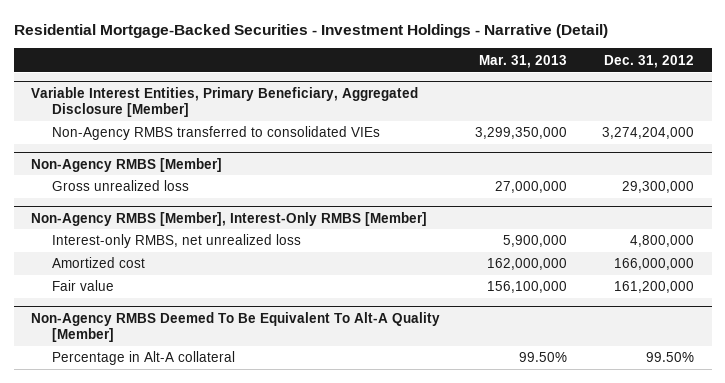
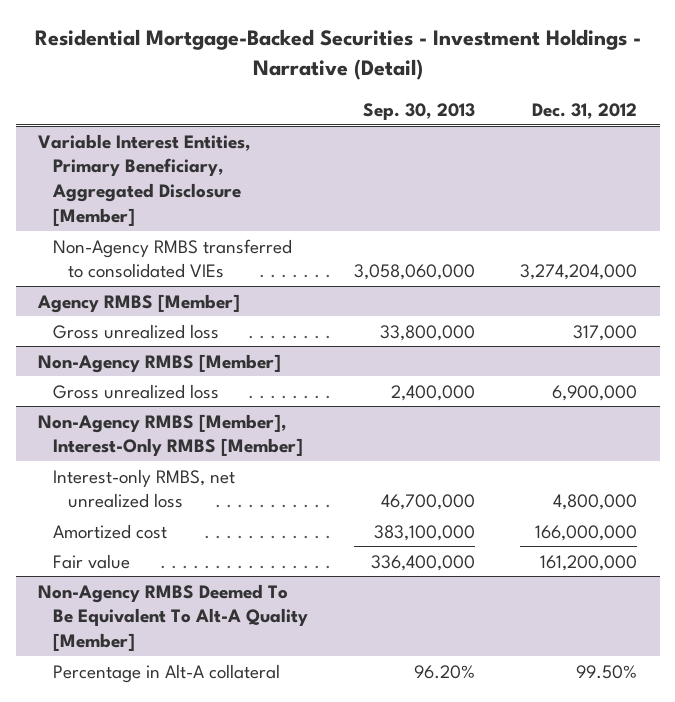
[479,54,568,68] Mar. 31, 2013 -> none
none -> [362,102,475,120] Sep. 30, 2013
none -> [37,293,241,313] Agency RMBS [Member]
none -> [53,323,220,339] Gross unrealized loss
[622,181,695,194] 29,300,000 -> [552,384,638,401] 6,900,000

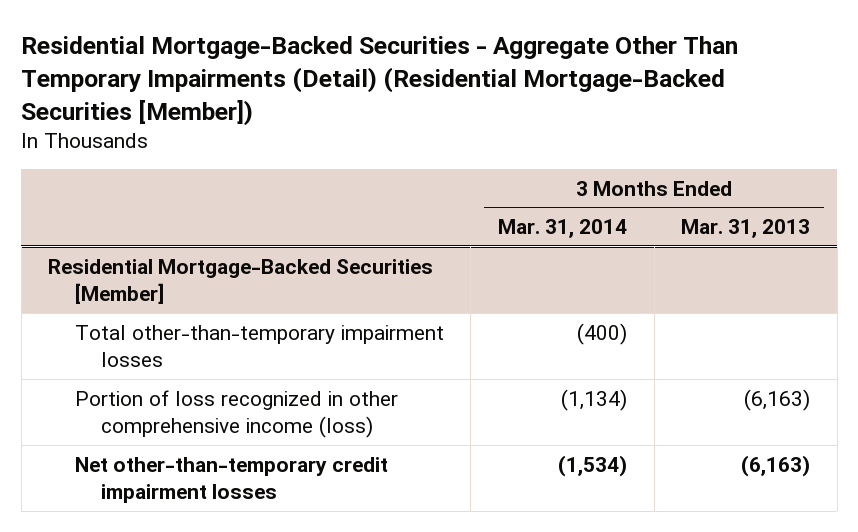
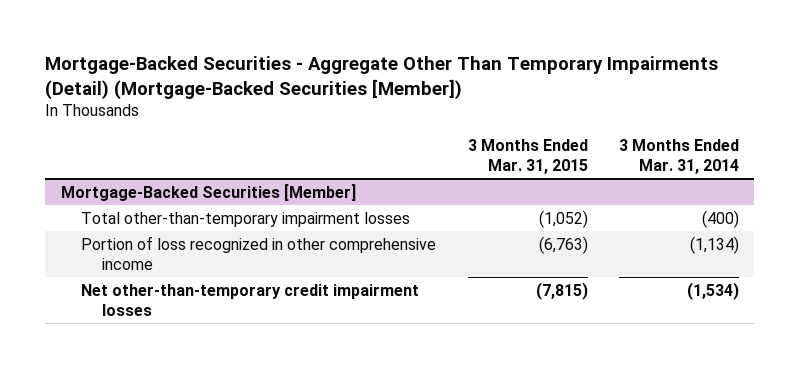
[21,36,739,126] Residential Mortgage-Backed Securities - Aggregate Other Than Temporary Impairments (Detail) (Residential Mortgage-Backed Securities [Member]) -> [44,55,718,100] Mortgage-Backed Securities - Aggregate Other Than Temporary Impairments (Detail) (Mortgage-Backed Securities [Member])
[681,219,811,239] Mar. 31, 2013 -> none
none -> [467,138,588,175] 3 Months Ended Mar. 31, 2015
[48,258,434,304] Residential Mortgage-Backed Securities [Member] -> [60,183,356,201] Mortgage-Backed Securities [Member]
[74,389,398,438] Portion of loss recognized in other comprehensive income (loss) -> [81,235,437,270] Portion of loss recognized in other comprehensive income

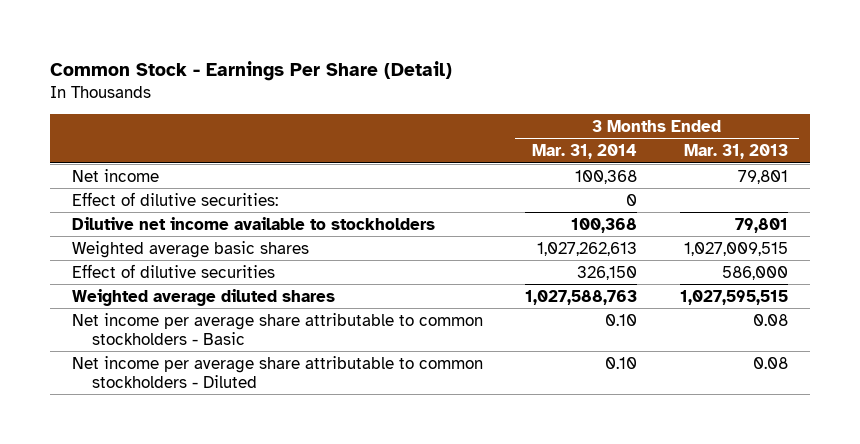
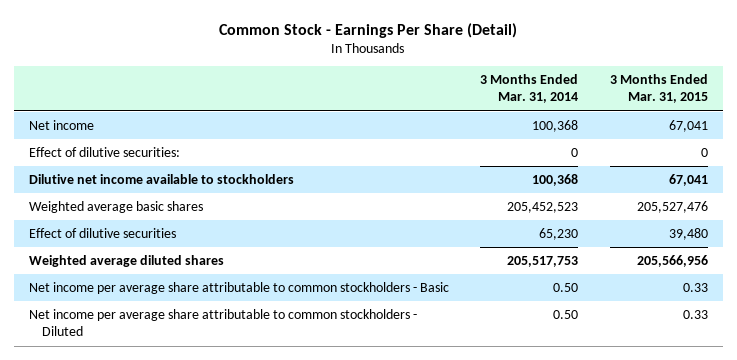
[684,143,789,159] Mar. 31, 2013 -> none
none -> [609,74,708,104] 3 Months Ended Mar. 31, 2015
[537,241,638,256] 1,027,262,613 -> [507,202,579,214] 205,452,523
[577,265,638,280] 326,150 -> [539,228,579,241] 65,230
[525,289,638,305] 1,027,588,763 -> [507,256,579,268] 205,517,753
[605,313,638,326] 0.10 -> [553,283,579,293] 0.50
[605,356,638,369] 0.10 -> [553,310,579,320] 0.50

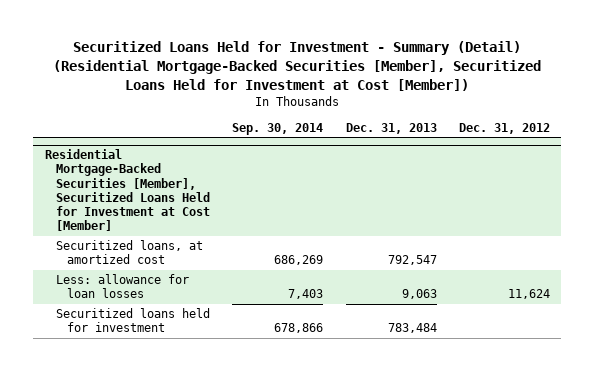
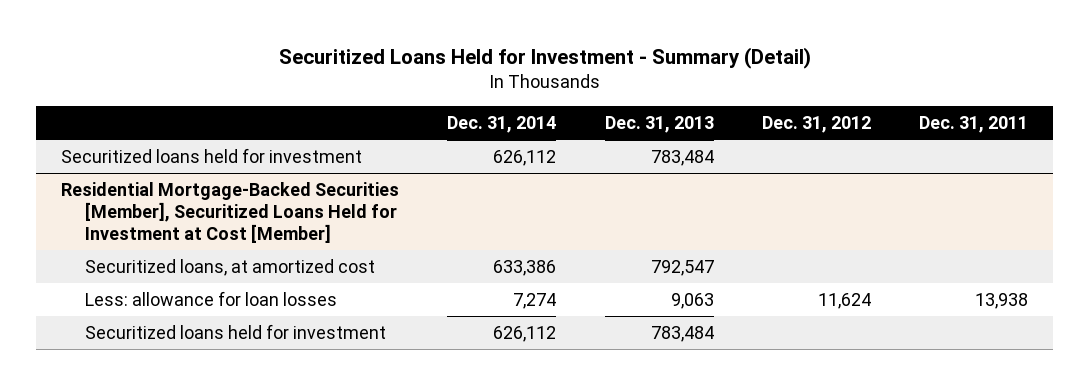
[53,41,542,91] Securitized Loans Held for Investment - Summary (Detail) (Residential Mortgage-Backed Securities [Member], Securitized Loans Held for Investment at Cost [Member]) -> [278,47,811,70] Securitized Loans Held for Investment - Summary (Detail)
[232,123,324,136] Sep. 30, 2014 -> none
none -> [447,116,557,134] Dec. 31, 2014
none -> [919,116,1029,134] Dec. 31, 2011
none -> [60,147,362,163] Securitized loans held for investment

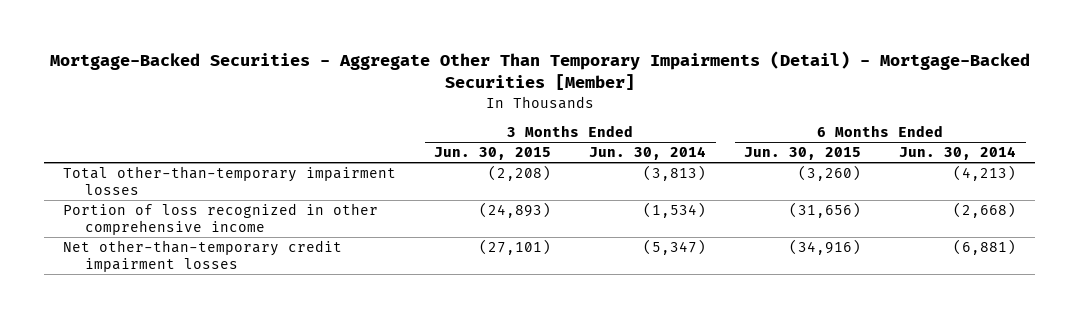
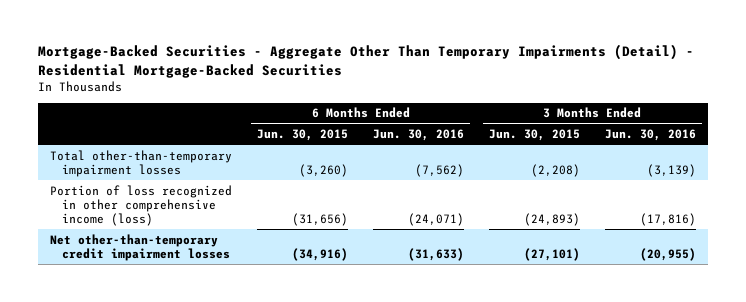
[49,51,1030,91] Mortgage-Backed Securities - Aggregate Other Than Temporary Impairments (Detail) - Mortgage-Backed Securities [Member] -> [37,44,694,78] Mortgage-Backed Securities - Aggregate Other Than Temporary Impairments (Detail) - Residential Mortgage-Backed Securities
[589,146,707,161] Jun. 30, 2014 -> none
[899,146,1017,161] Jun. 30, 2014 -> none
none -> [373,128,465,141] Jun. 30, 2016
none -> [604,128,696,141] Jun. 30, 2016
[63,203,379,235] Portion of loss recognized in other comprehensive income -> [50,184,233,226] Portion of loss recognized in other comprehensive income (loss)

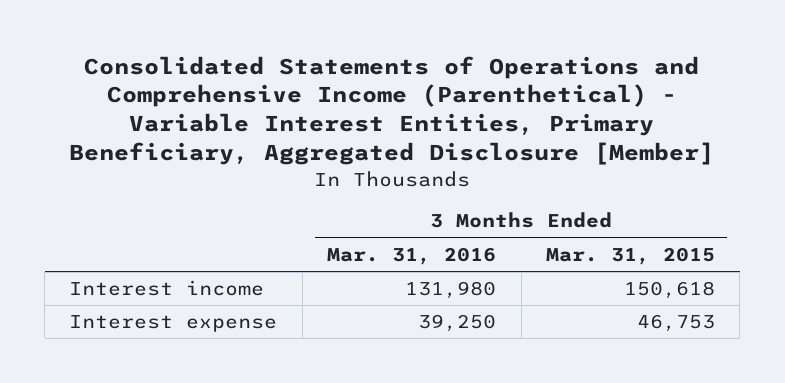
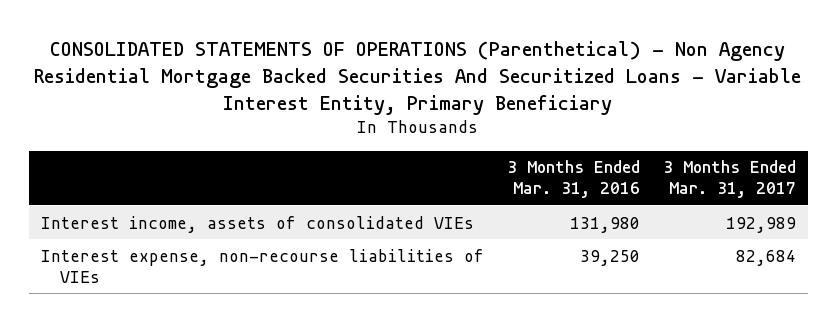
[69,55,715,166] Consolidated Statements of Operations and Comprehensive Income (Parenthetical) - Variable Interest Entities, Primary Beneficiary, Aggregated Disclosure [Member] -> [34,40,802,115] CONSOLIDATED STATEMENTS OF OPERATIONS (Parenthetical) - Non Agency Residential Mortgage Backed Securities And Securitized Loans - Variable Interest Entity, Primary Beneficiary
[546,246,716,265] Mar. 31, 2015 -> none
none -> [663,160,797,199] 3 Months Ended Mar. 31, 2017
[69,280,265,297] Interest income -> [40,215,474,233] Interest income, assets of consolidated VIEs
[69,315,278,333] Interest expense -> [40,248,484,283] Interest expense, non-recourse liabilities of VIEs

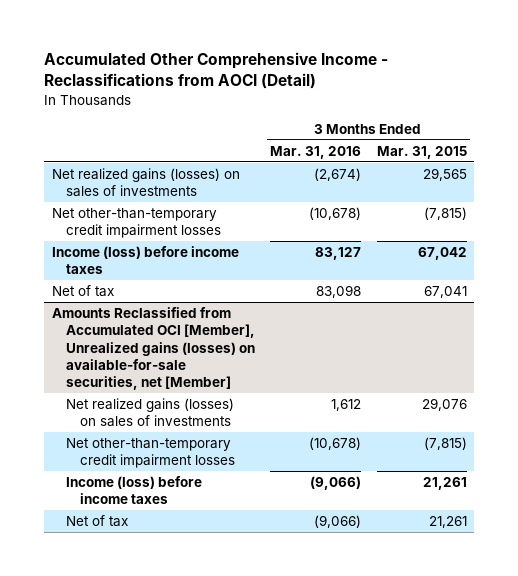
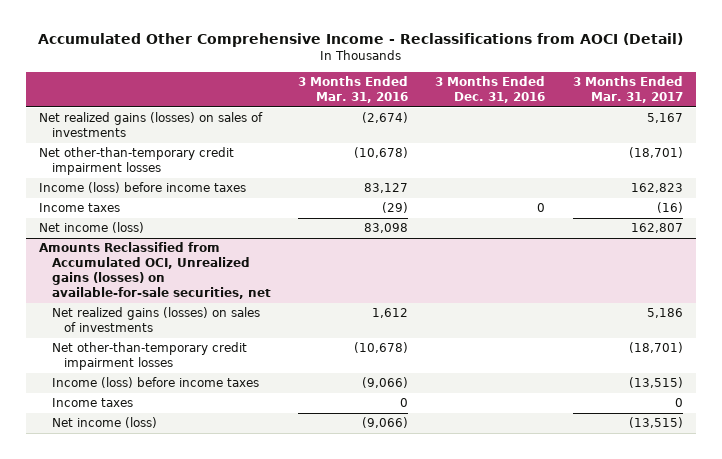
[376,145,467,159] Mar. 31, 2015 -> none
none -> [435,76,546,104] 3 Months Ended Dec. 31, 2016
none -> [572,76,683,104] 3 Months Ended Mar. 31, 2017
none -> [39,203,121,213] Income taxes
[51,284,114,297] Net of tax -> [39,222,145,234] Net income (loss)
[51,306,256,391] Amounts Reclassified from Accumulated OCI [Member], Unrealized gains (losses) on available-for-sale securities, net [Member] -> [39,242,271,300] Amounts Reclassified from Accumulated OCI, Unrealized gains (losses) on available-for-sale securities, net
none -> [51,398,133,408] Income taxes
[66,514,129,527] Net of tax -> [51,417,157,429] Net income (loss)

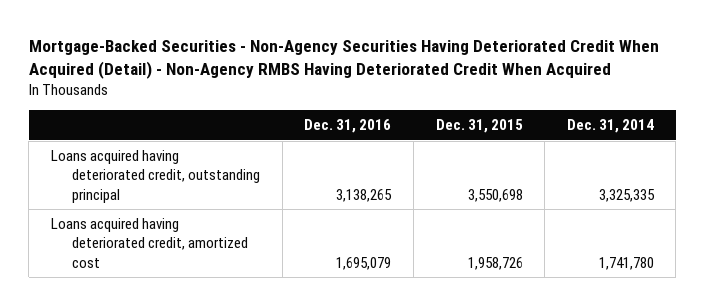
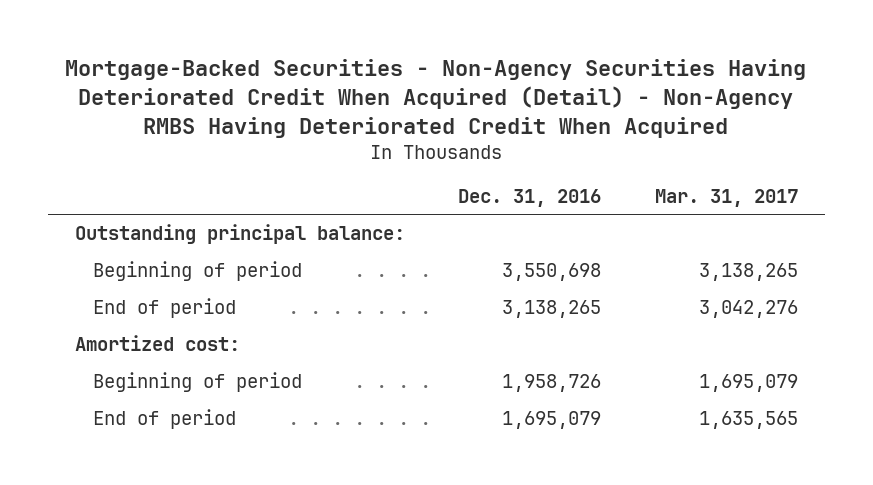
[435,119,523,134] Dec. 31, 2015 -> none
[566,119,654,134] Dec. 31, 2014 -> none
none -> [655,188,799,207] Mar. 31, 2017
none -> [74,224,405,245] Outstanding principal balance:
none -> [93,261,303,282] Beginning of period
[50,149,261,203] Loans acquired having deteriorated credit, outstanding principal -> [93,298,237,319] End of period
none -> [74,335,240,352] Amortized cost:
none -> [93,372,303,393] Beginning of period
[50,217,249,268] Loans acquired having deteriorated credit, amortized cost -> [93,409,237,430] End of period

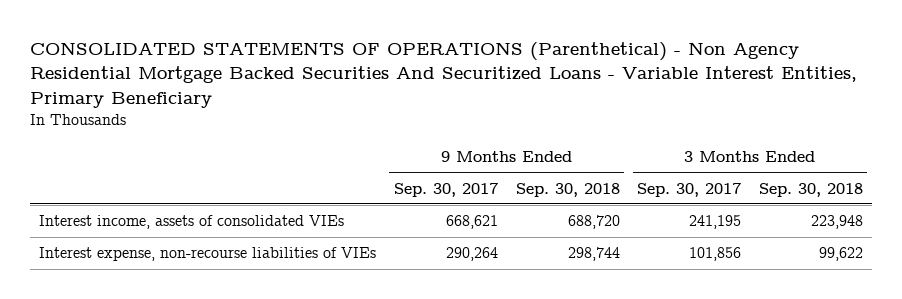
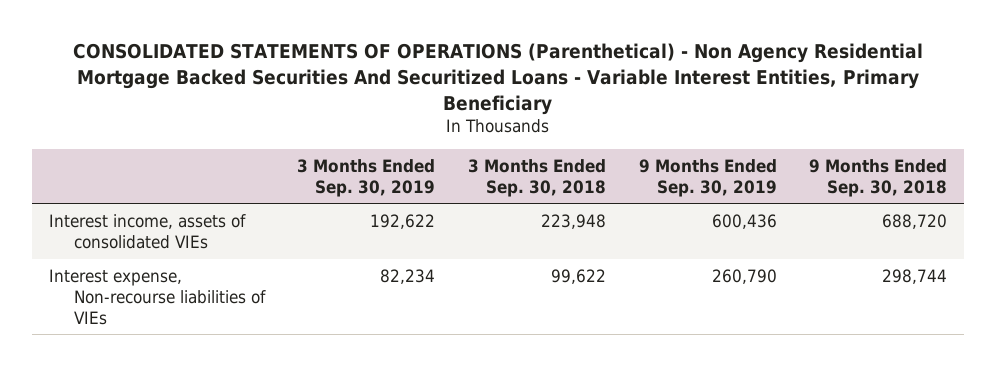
[393,182,498,197] Sep. 30, 2017 -> none
[637,182,742,197] Sep. 30, 2017 -> none
none -> [297,158,436,197] 3 Months Ended Sep. 30, 2019
none -> [638,158,777,197] 9 Months Ended Sep. 30, 2019
[39,247,377,262] Interest expense, non-recourse liabilities of VIEs -> [48,268,266,325] Interest expense, Non-recourse liabilities of VIEs

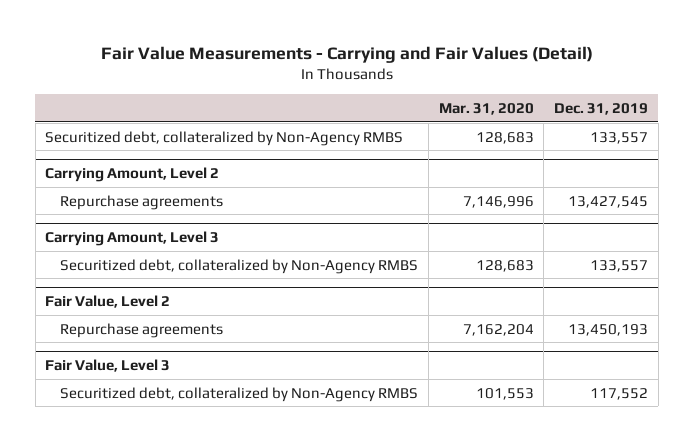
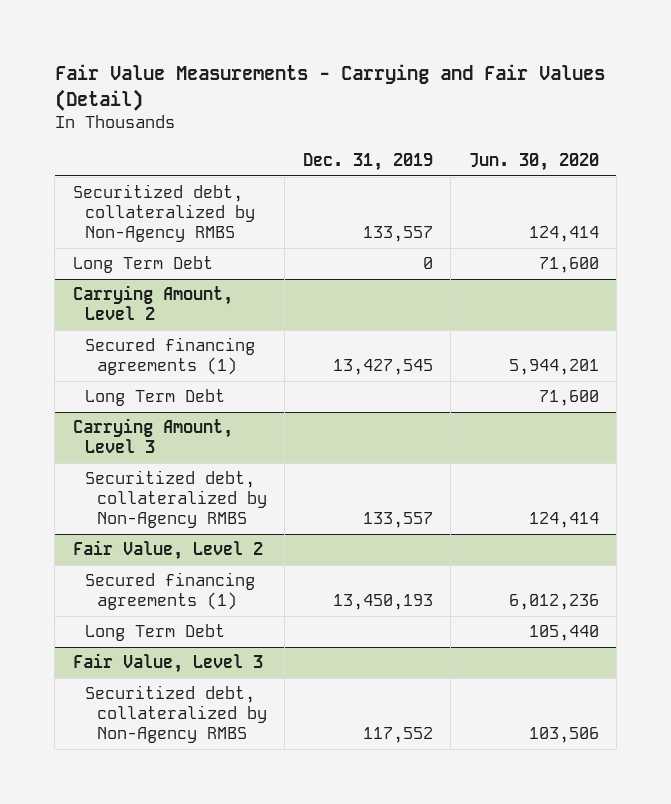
[438,102,534,115] Mar. 31, 2020 -> none
none -> [468,152,599,171] Jun. 30, 2020
none -> [72,256,213,274] Long Term Debt
[60,194,224,210] Repurchase agreements -> [84,337,255,376] Secured financing agreements (1)
none -> [84,389,225,407] Long Term Debt
[60,322,224,338] Repurchase agreements -> [84,572,255,611] Secured financing agreements (1)
none -> [84,624,225,642] Long Term Debt

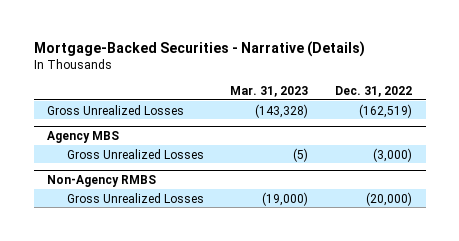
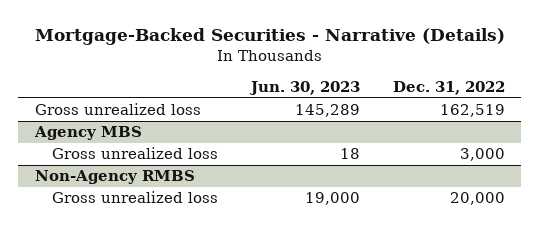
[230,86,309,98] Mar. 31, 2023 -> none
none -> [248,80,360,95] Jun. 30, 2023
[47,104,185,115] Gross Unrealized Losses -> [34,103,201,116] Gross unrealized loss
[359,103,413,118] (162,519) -> [439,104,505,118] 162,519
[66,148,204,159] Gross Unrealized Losses -> [51,147,218,160] Gross unrealized loss
[373,147,413,162] (3,000) -> [459,148,505,162] 3,000
[66,192,204,203] Gross Unrealized Losses -> [51,191,218,204] Gross unrealized loss
[366,191,413,206] (20,000) -> [449,192,505,206] 20,000

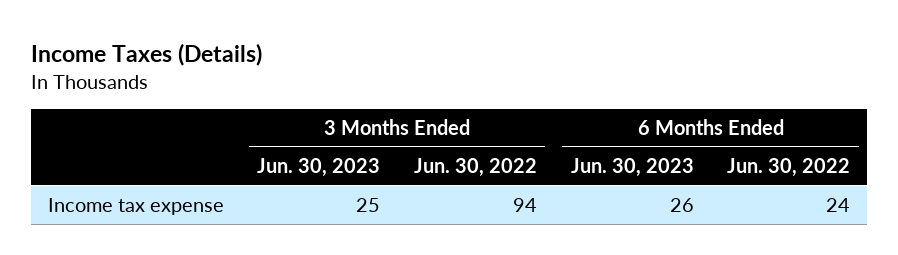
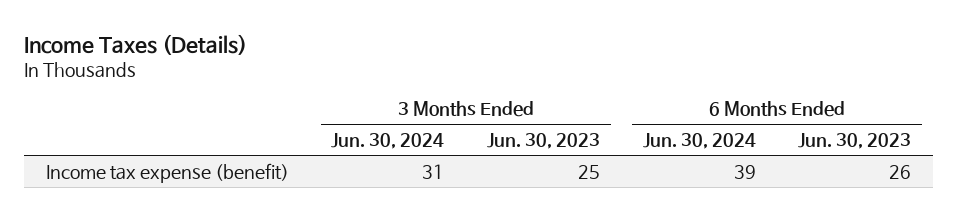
[414,158,538,178] Jun. 30, 2022 -> none
[727,158,851,178] Jun. 30, 2022 -> none
none -> [331,133,445,150] Jun. 30, 2024
none -> [642,133,756,150] Jun. 30, 2024
[47,198,224,216] Income tax expense -> [45,162,289,183] Income tax expense (benefit)

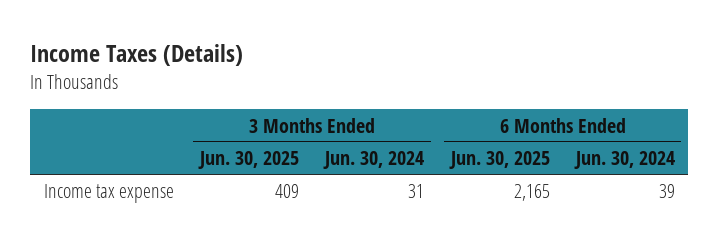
[486,133,600,150] Jun. 30, 2023 -> none
[798,133,912,150] Jun. 30, 2023 -> none
none -> [197,151,299,170] Jun. 30, 2025
none -> [448,151,550,170] Jun. 30, 2025
[45,162,289,183] Income tax expense (benefit) -> [43,184,174,204] Income tax expense

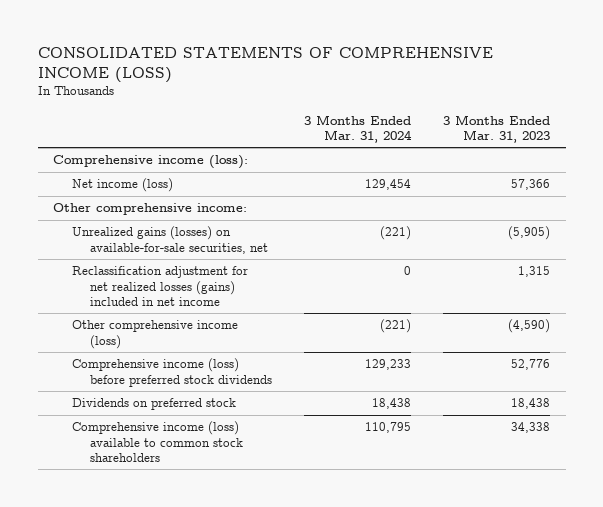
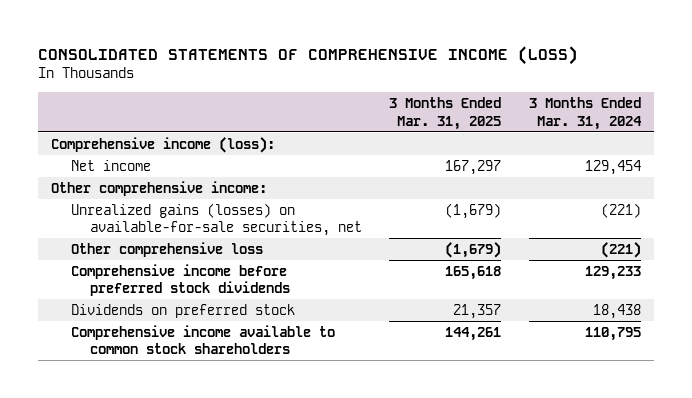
[442,114,550,143] 3 Months Ended Mar. 31, 2023 -> none
none -> [389,97,502,130] 3 Months Ended Mar. 31, 2025
[71,178,173,193] Net income (loss) -> [70,159,151,171] Net income
[71,266,248,306] Reclassification adjustment for net realized losses (gains) included in net income -> none
[71,320,238,349] Other comprehensive income (loss) -> [70,241,263,257] Other comprehensive loss
[71,358,273,387] Comprehensive income (loss) before preferred stock dividends -> [70,263,291,297] Comprehensive income before preferred stock dividends
[71,421,244,462] Comprehensive income (loss) available to common stock shareholders -> [70,324,335,355] Comprehensive income available to common stock shareholders

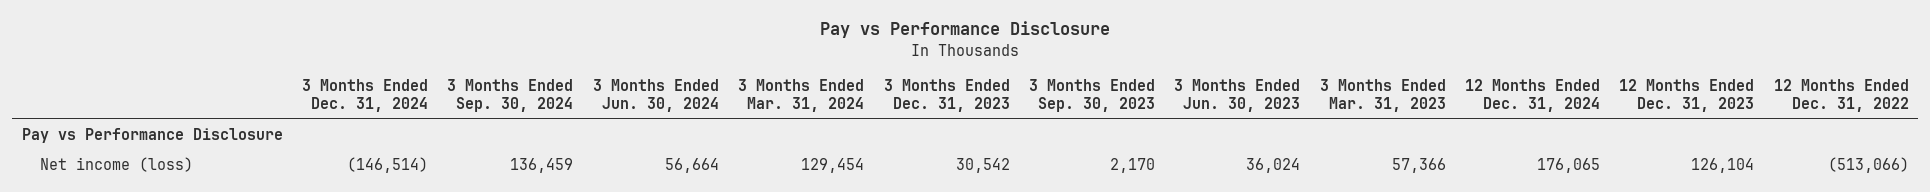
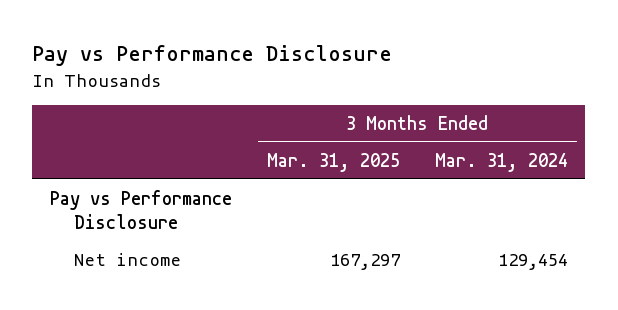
[302,79,429,113] 3 Months Ended Dec. 31, 2024 -> none
[447,79,574,113] 3 Months Ended Sep. 30, 2024 -> none
[592,79,719,113] 3 Months Ended Jun. 30, 2024 -> none
[883,79,1010,113] 3 Months Ended Dec. 31, 2023 -> none
[1028,79,1155,113] 3 Months Ended Sep. 30, 2023 -> none
[1174,79,1301,113] 3 Months Ended Jun. 30, 2023 -> none
[1319,79,1446,113] 3 Months Ended Mar. 31, 2023 -> none
[1464,79,1600,113] 12 Months Ended Dec. 31, 2024 -> none
[1619,79,1755,113] 12 Months Ended Dec. 31, 2023 -> none
[1773,79,1909,113] 12 Months Ended Dec. 31, 2022 -> none
none -> [266,152,400,172] Mar. 31, 2025
[39,157,193,173] Net income (loss) -> [73,252,181,266] Net income

